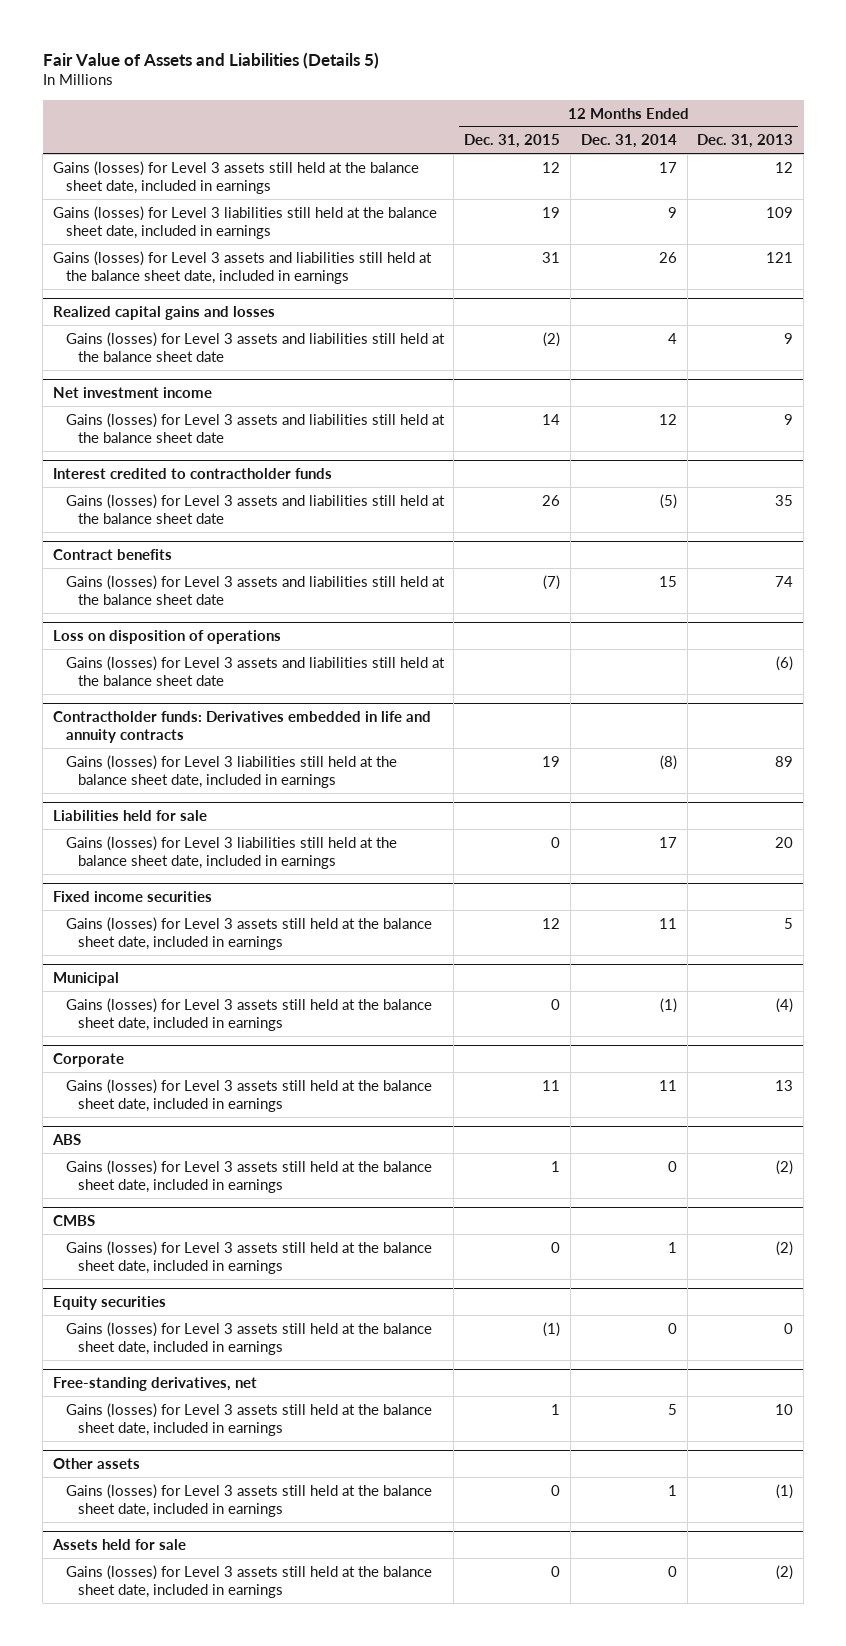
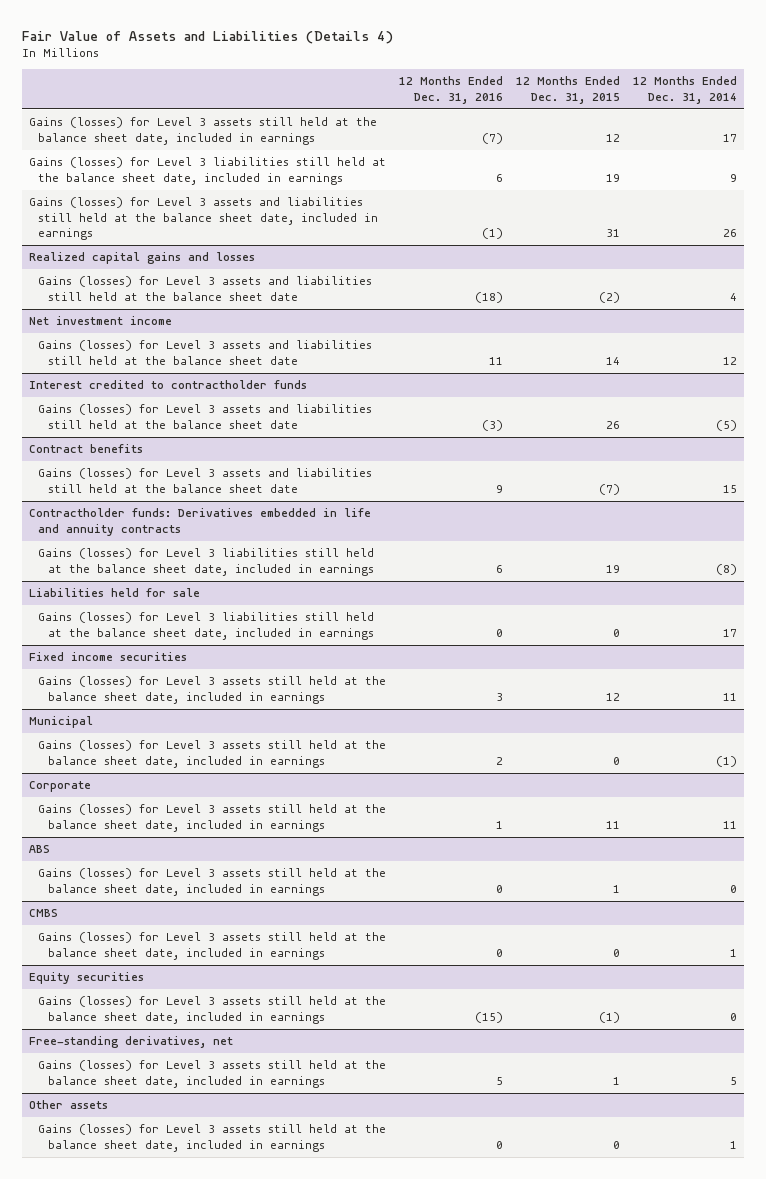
[42,51,379,69] Fair Value of Assets and Liabilities (Details 5) -> [22,30,394,44] Fair Value of Assets and Liabilities (Details 4)
[697,134,794,149] Dec. 31, 2013 -> none
none -> [399,76,504,104] 12 Months Ended Dec. 31, 2016
[52,629,281,644] Loss on disposition of operations -> none
[65,655,445,686] Gains (losses) for Level 3 assets and liabilities still held at the balance sheet date -> none
[51,1538,186,1550] Assets held for sale -> none
[65,1564,432,1598] Gains (losses) for Level 3 assets still held at the balance sheet date, included in earnings -> none

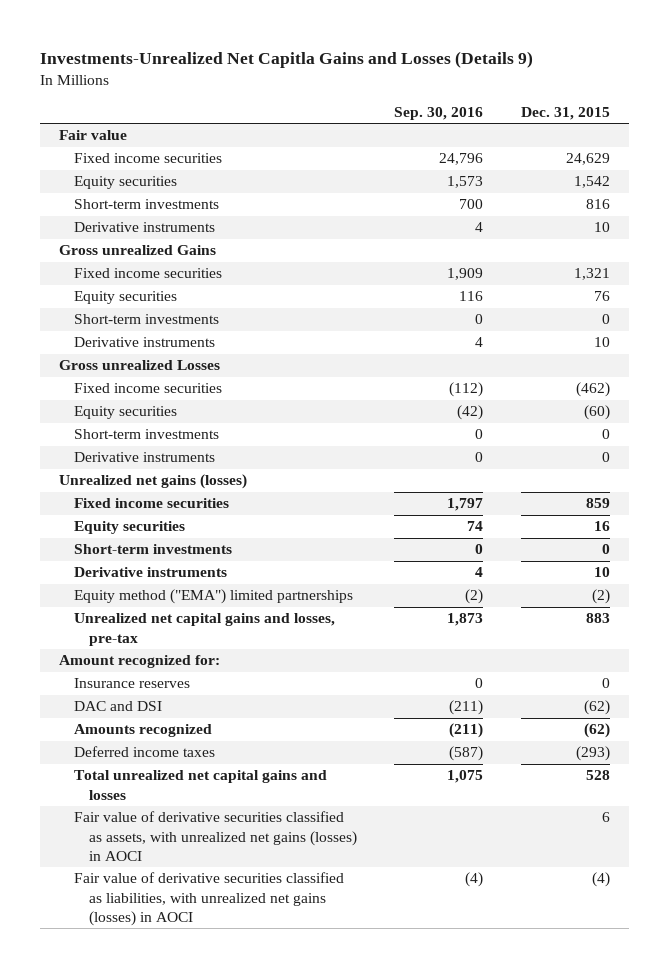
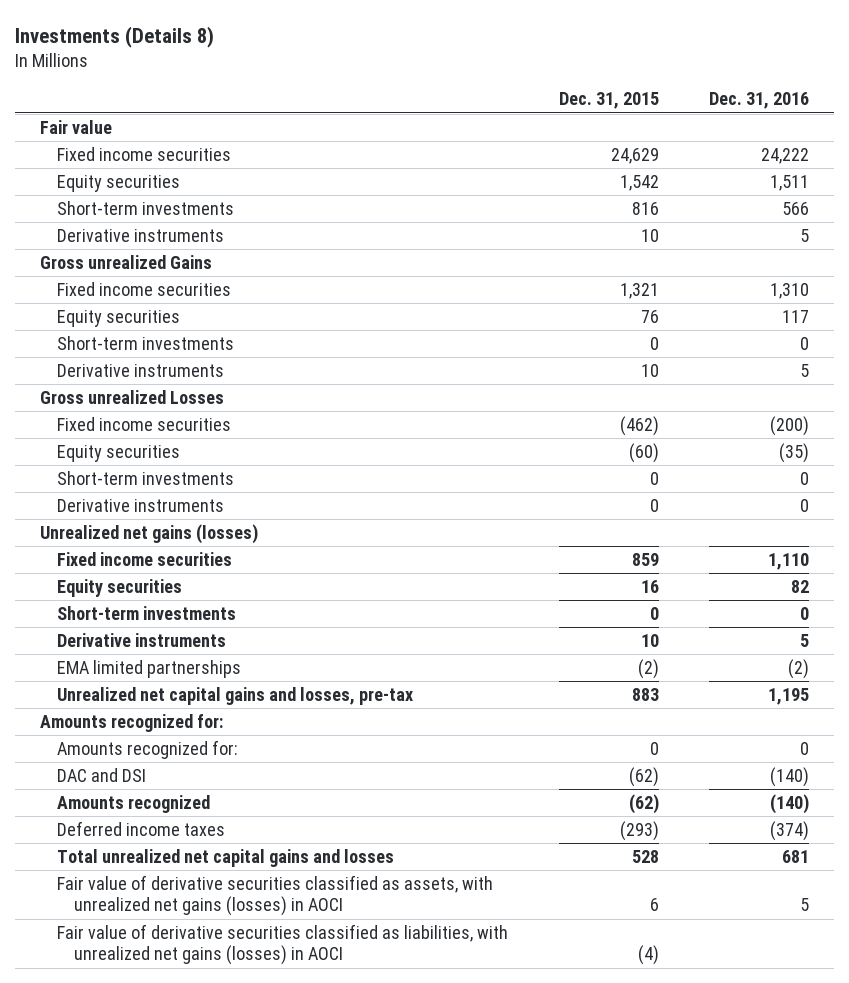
[40,51,534,69] Investments-Unrealized Net Capitla Gains and Losses (Details 9) -> [15,26,215,49] Investments (Details 8)
[394,106,484,120] Sep. 30, 2016 -> none
none -> [708,92,809,110] Dec. 31, 2016
[73,589,353,605] Equity method ("EMA") limited partnerships -> [57,660,242,679] EMA limited partnerships
[59,655,221,669] Amount recognized for: -> [40,714,224,733] Amounts recognized for:
[73,678,190,689] Insurance reserves -> [57,740,239,760] Amounts recognized for:

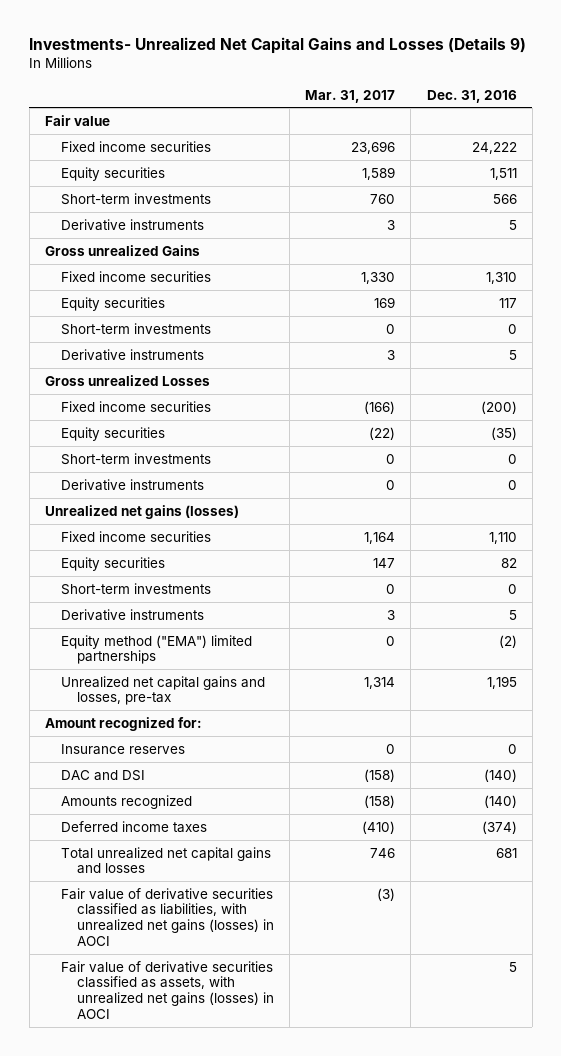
[15,26,215,49] Investments (Details 8) -> [29,37,527,55] Investments- Unrealized Net Capital Gains and Losses (Details 9)
[558,92,659,110] Dec. 31, 2015 -> none
none -> [305,89,396,103] Mar. 31, 2017
[57,660,242,679] EMA limited partnerships -> [60,634,252,665] Equity method ("EMA") limited partnerships
[40,714,224,733] Amounts recognized for: -> [44,716,202,731] Amount recognized for:
[57,740,239,760] Amounts recognized for: -> [60,743,185,755] Insurance reserves
[57,875,494,917] Fair value of derivative securities classified as assets, with unrealized net gains (losses) in AOCI -> [60,960,274,1019] Fair value of derivative securities classified as assets, with unrealized net gains (losses) in AOCI

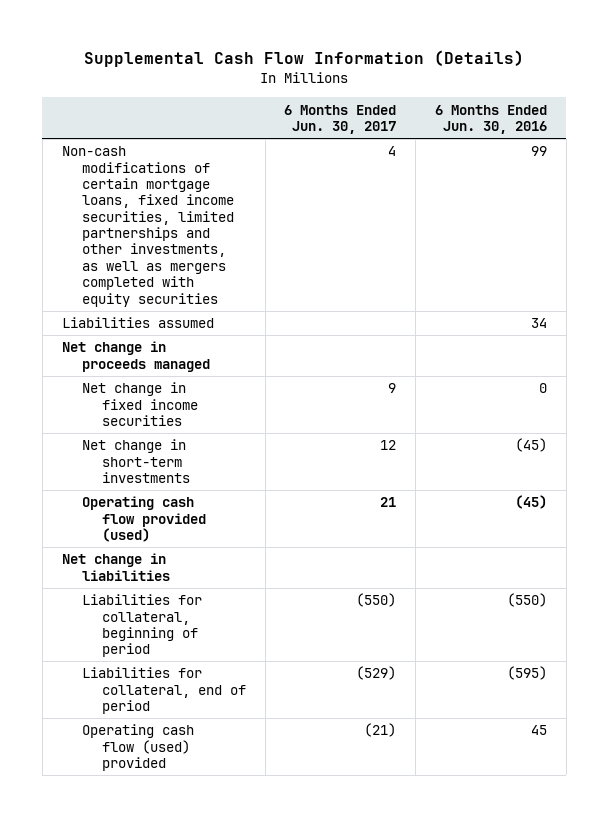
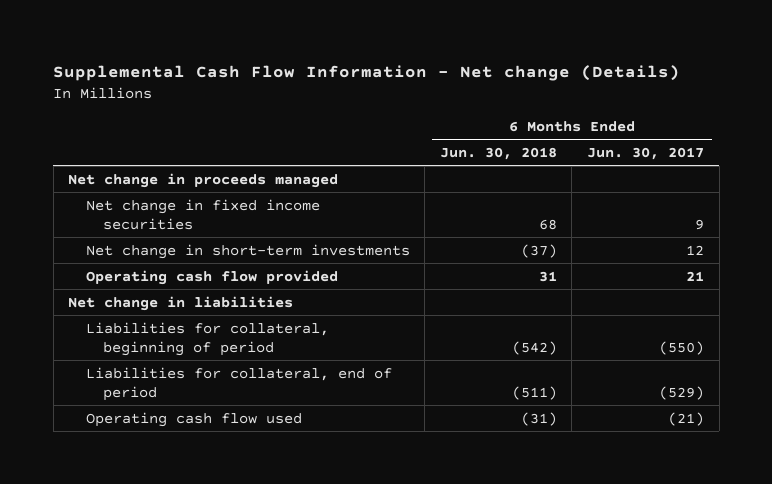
[84,50,525,68] Supplemental Cash Flow Information (Details) -> [53,65,681,82] Supplemental Cash Flow Information - Net change (Details)
[435,104,548,135] 6 Months Ended Jun. 30, 2016 -> none
none -> [439,146,557,160] Jun. 30, 2018
[61,146,234,307] Non-cash modifications of certain mortgage loans, fixed income securities, limited partnerships and other investments, as well as mergers completed with equity securities -> none
[61,317,214,329] Liabilities assumed -> none
[81,496,206,543] Operating cash flow provided (used) -> [85,269,338,285] Operating cash flow provided
[81,724,194,772] Operating cash flow (used) provided -> [85,411,302,427] Operating cash flow used

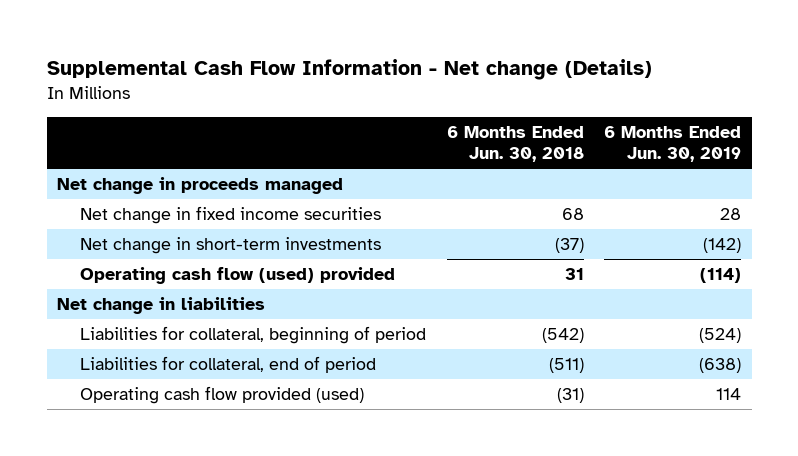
[586,146,704,160] Jun. 30, 2017 -> none
none -> [604,125,742,162] 6 Months Ended Jun. 30, 2019
[85,269,338,285] Operating cash flow provided -> [79,267,395,285] Operating cash flow (used) provided
[85,411,302,427] Operating cash flow used -> [79,386,364,405] Operating cash flow provided (used)

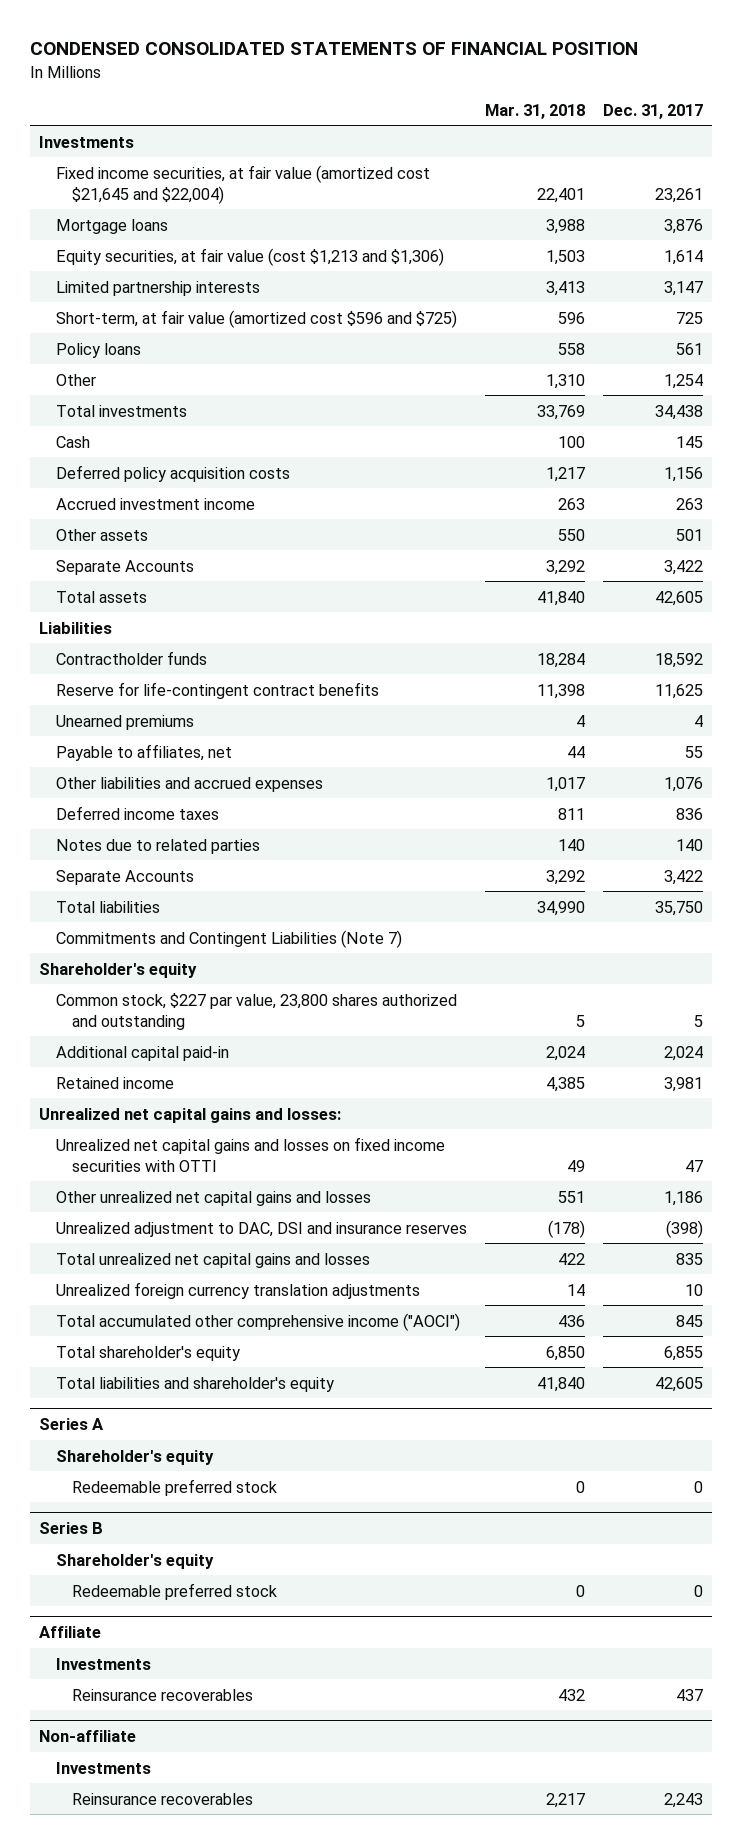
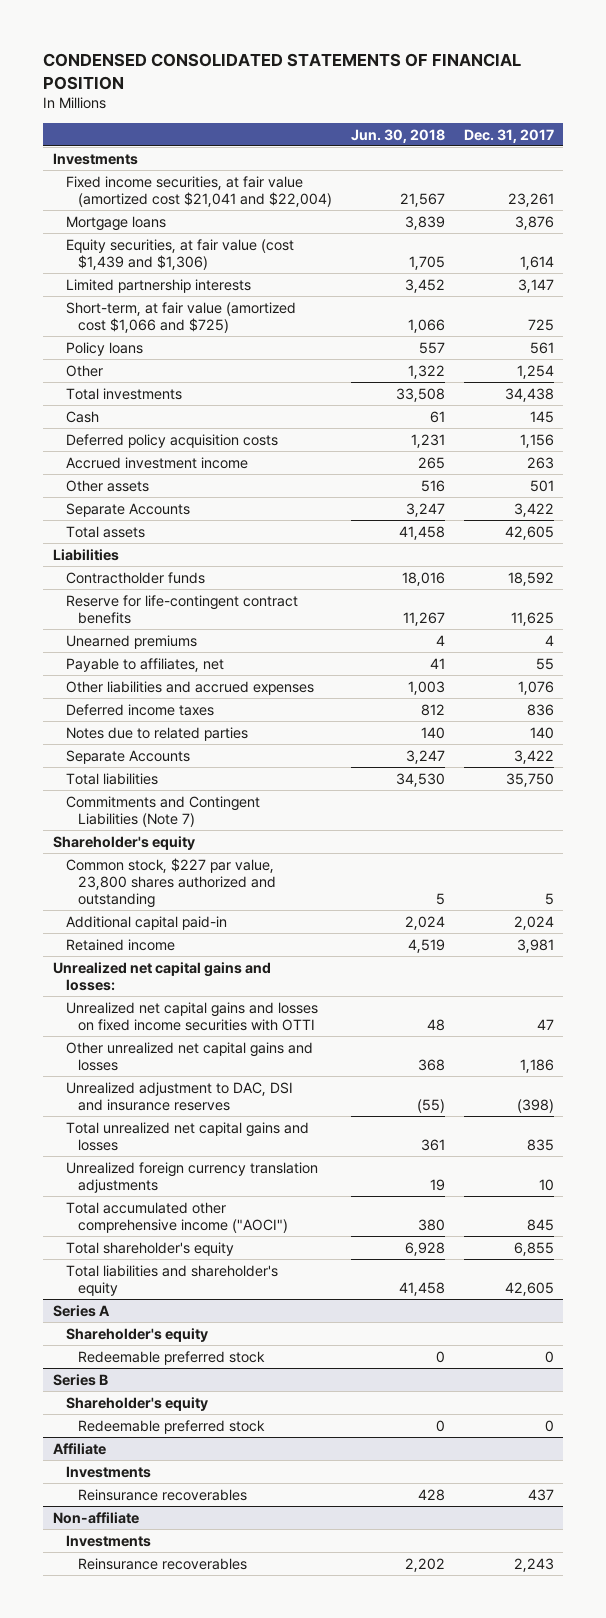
[484,103,585,119] Mar. 31, 2018 -> none
none -> [350,128,445,143] Jun. 30, 2018
[55,164,430,204] Fixed income securities, at fair value (amortized cost $21,645 and $22,004) -> [65,175,333,207] Fixed income securities, at fair value (amortized cost $21,041 and $22,004)
[55,247,444,266] Equity securities, at fair value (cost $1,213 and $1,306) -> [65,238,294,270] Equity securities, at fair value (cost $1,439 and $1,306)
[55,309,457,328] Short-term, at fair value (amortized cost $596 and $725) -> [65,301,296,333] Short-term, at fair value (amortized cost $1,066 and $725)

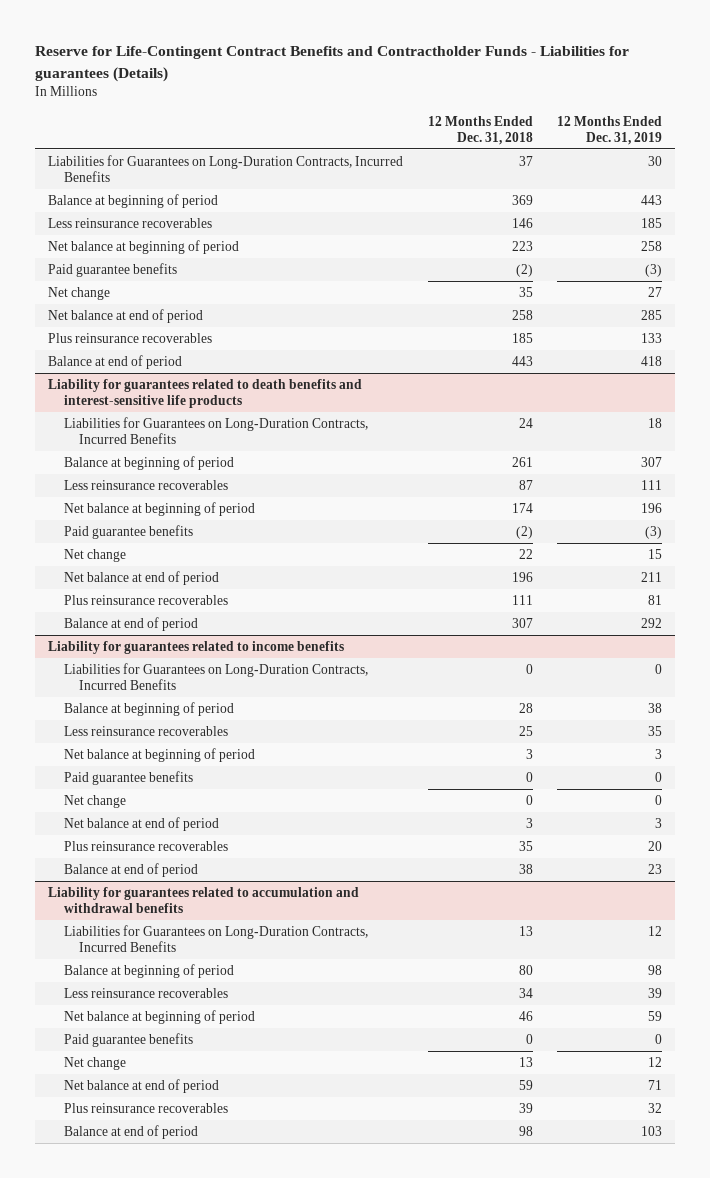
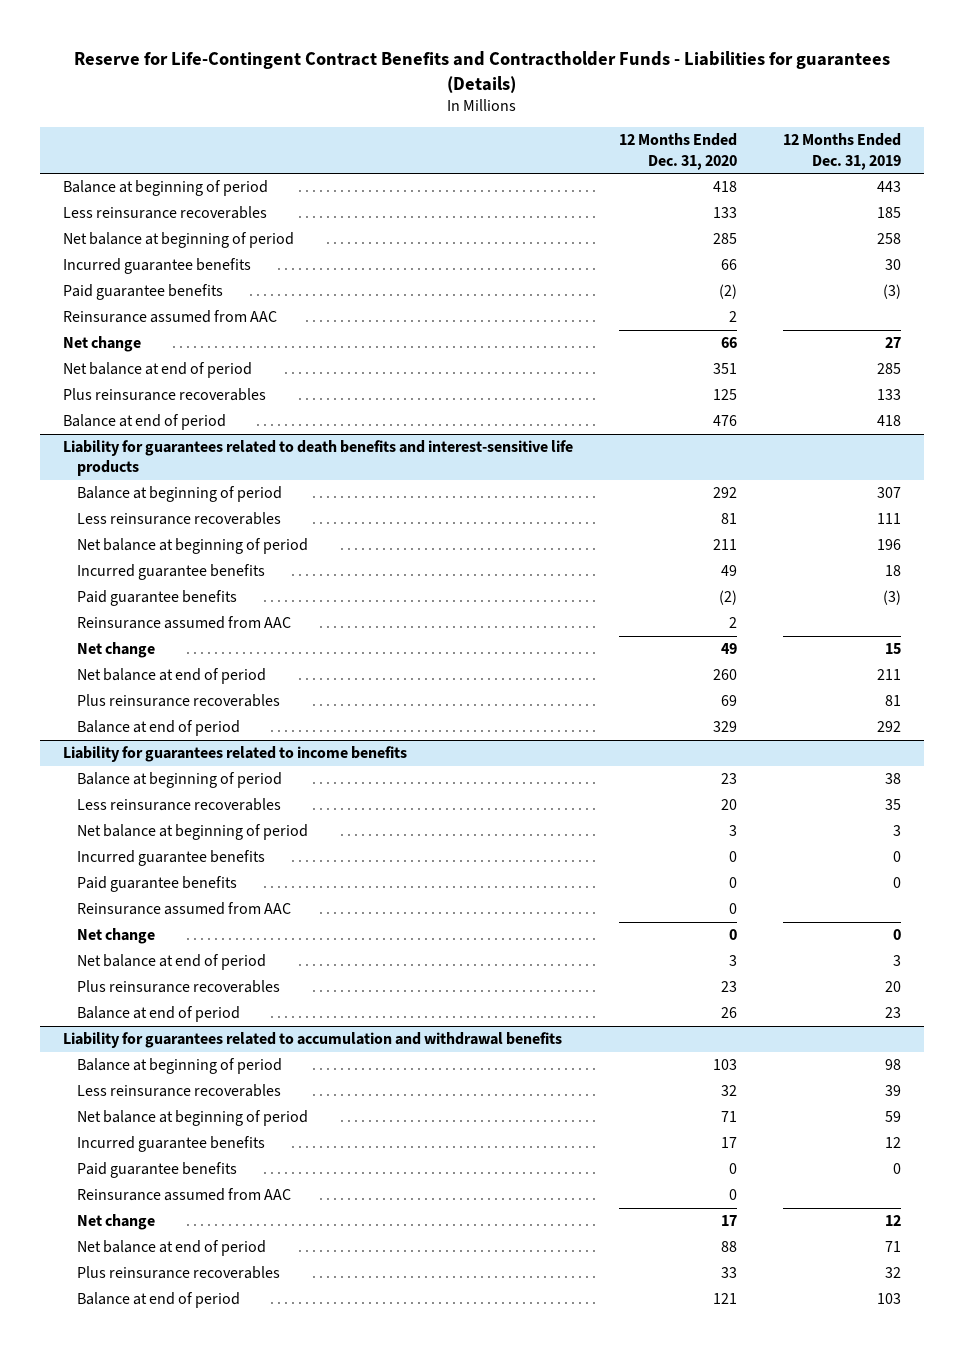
[427,115,533,145] 12 Months Ended Dec. 31, 2018 -> none
none -> [618,133,737,170] 12 Months Ended Dec. 31, 2020
[47,154,403,182] Liabilities for Guarantees on Long-Duration Contracts, Incurred Benefits -> none
none -> [62,258,251,275] Incurred guarantee benefits
none -> [62,310,277,324] Reinsurance assumed from AAC
[63,416,368,444] Liabilities for Guarantees on Long-Duration Contracts, Incurred Benefits -> none
none -> [76,564,265,581] Incurred guarantee benefits
none -> [76,616,291,630] Reinsurance assumed from AAC
[63,662,368,690] Liabilities for Guarantees on Long-Duration Contracts, Incurred Benefits -> none
none -> [76,850,265,867] Incurred guarantee benefits
none -> [76,902,291,916] Reinsurance assumed from AAC
[63,924,368,952] Liabilities for Guarantees on Long-Duration Contracts, Incurred Benefits -> none
none -> [76,1136,265,1153] Incurred guarantee benefits
none -> [76,1188,291,1202] Reinsurance assumed from AAC

